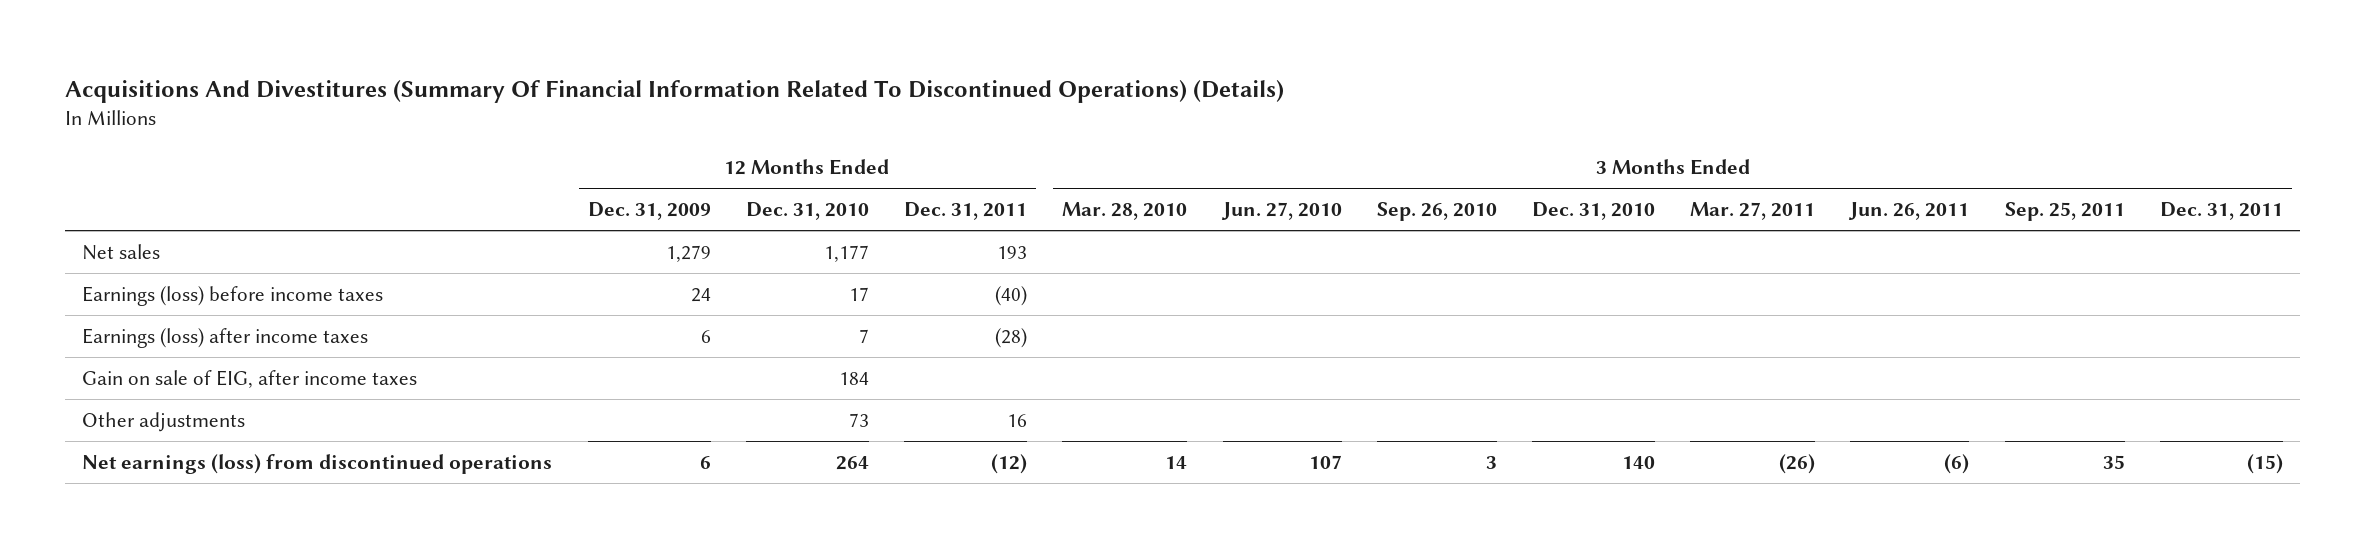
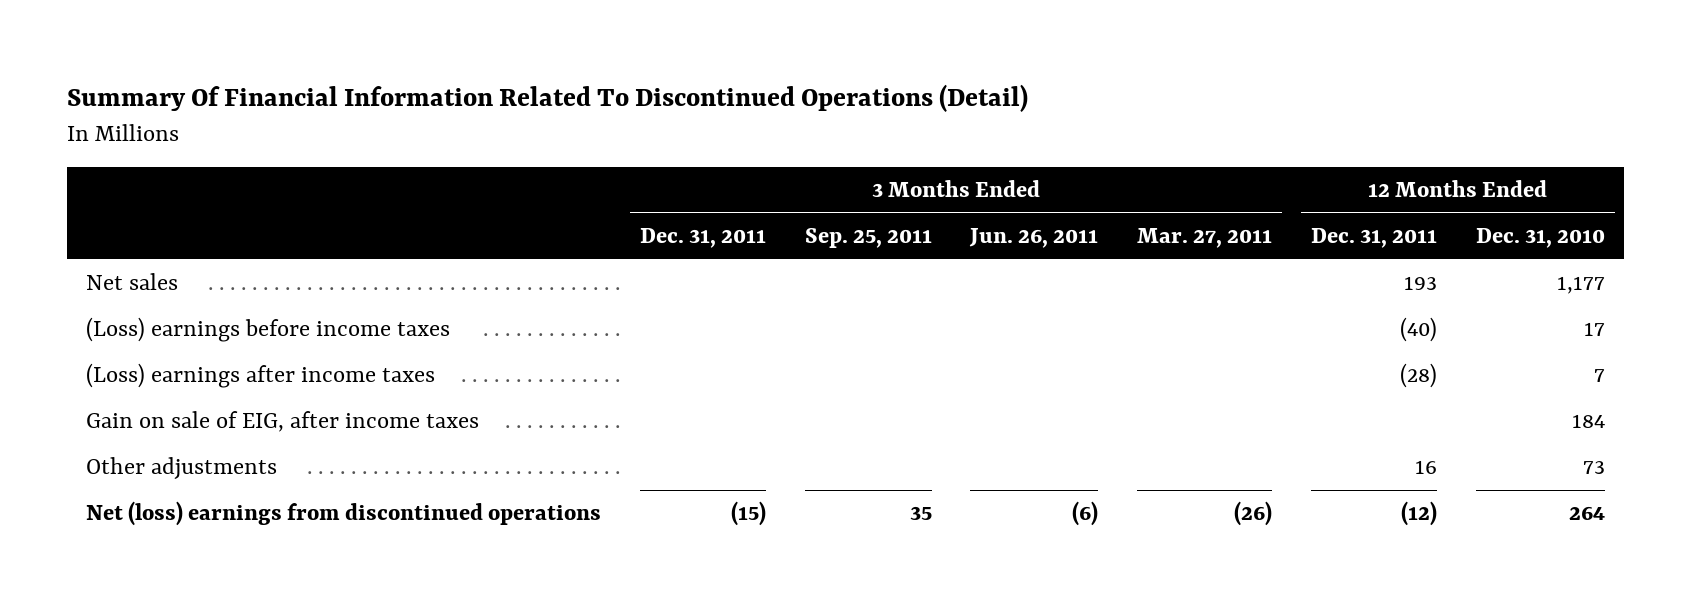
[64,80,1284,104] Acquisitions And Divestitures (Summary Of Financial Information Related To Discontinued Operations) (Details) -> [66,84,1028,113] Summary Of Financial Information Related To Discontinued Operations (Detail)
[587,202,711,221] Dec. 31, 2009 -> none
[1062,202,1188,221] Mar. 28, 2010 -> none
[1220,202,1342,221] Jun. 27, 2010 -> none
[1376,202,1497,222] Sep. 26, 2010 -> none
[1531,202,1655,221] Dec. 31, 2010 -> none
[82,285,384,306] Earnings (loss) before income taxes -> [85,317,450,343] (Loss) earnings before income taxes
[82,327,369,348] Earnings (loss) after income taxes -> [85,363,435,389] (Loss) earnings after income taxes
[82,453,553,474] Net earnings (loss) from discontinued operations -> [85,501,601,527] Net (loss) earnings from discontinued operations

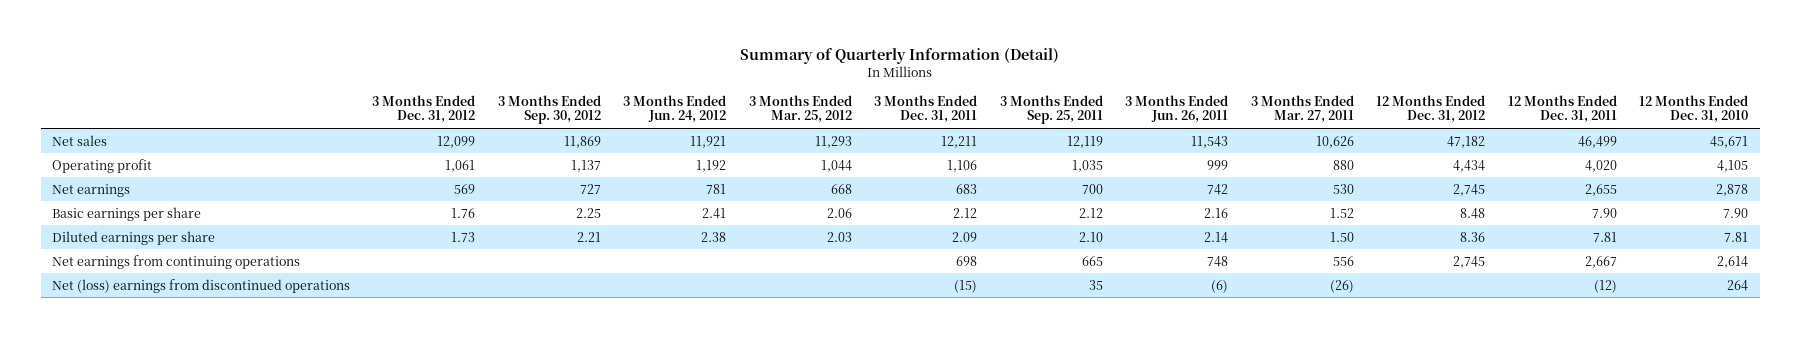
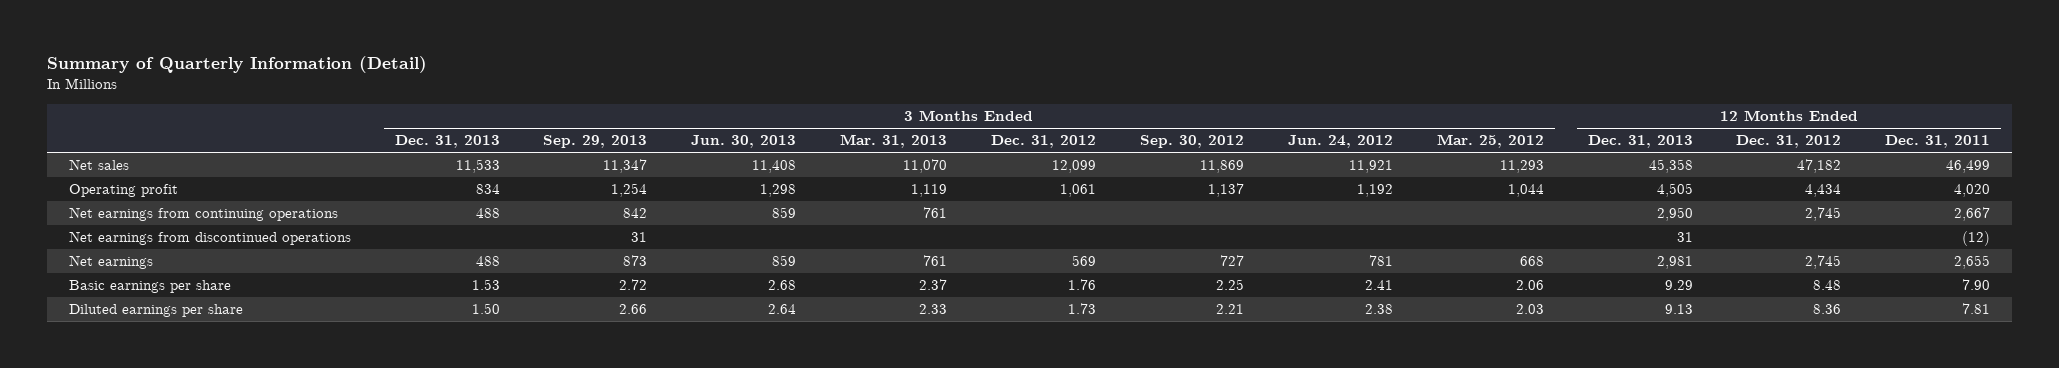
[874,94,978,124] 3 Months Ended Dec. 31, 2011 -> none
[999,94,1103,125] 3 Months Ended Sep. 25, 2011 -> none
[1125,94,1229,124] 3 Months Ended Jun. 26, 2011 -> none
[1250,94,1354,124] 3 Months Ended Mar. 27, 2011 -> none
[1639,94,1749,124] 12 Months Ended Dec. 31, 2010 -> none
none -> [394,135,500,149] Dec. 31, 2013
none -> [543,135,648,149] Sep. 29, 2013
none -> [691,135,797,149] Jun. 30, 2013
none -> [840,134,948,149] Mar. 31, 2013
none -> [1587,135,1693,149] Dec. 31, 2013
[51,254,300,269] Net earnings from continuing operations -> [68,207,338,222] Net earnings from continuing operations
none -> [68,231,351,246] Net earnings from discontinued operations
[51,278,350,293] Net (loss) earnings from discontinued operations -> none

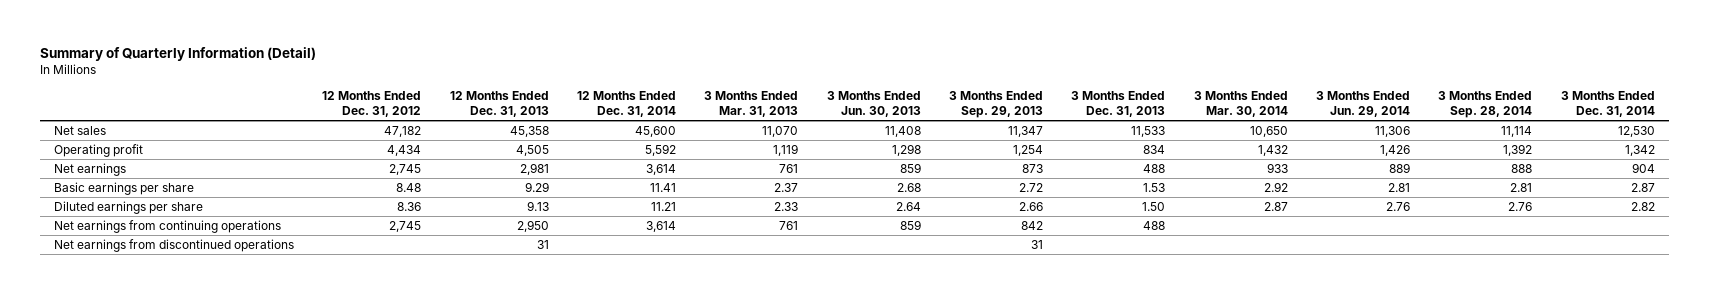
[991,135,1097,149] Dec. 31, 2012 -> none
[1139,135,1244,149] Sep. 30, 2012 -> none
[1287,135,1393,149] Jun. 24, 2012 -> none
[1436,134,1544,149] Mar. 25, 2012 -> none
[1885,135,1991,149] Dec. 31, 2011 -> none
none -> [576,90,676,117] 12 Months Ended Dec. 31, 2014
none -> [1193,90,1288,117] 3 Months Ended Mar. 30, 2014
none -> [1315,90,1410,117] 3 Months Ended Jun. 29, 2014
none -> [1438,90,1533,118] 3 Months Ended Sep. 28, 2014
none -> [1560,90,1655,117] 3 Months Ended Dec. 31, 2014
[68,207,338,222] Net earnings from continuing operations -> [53,220,281,234] Net earnings from continuing operations
[68,231,351,246] Net earnings from discontinued operations -> [53,239,294,253] Net earnings from discontinued operations

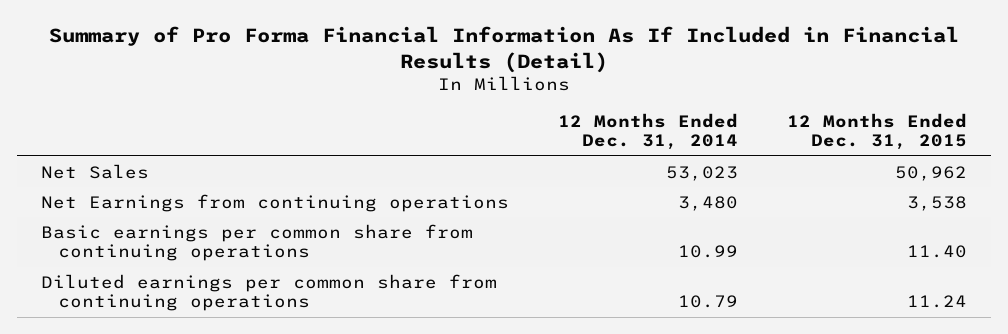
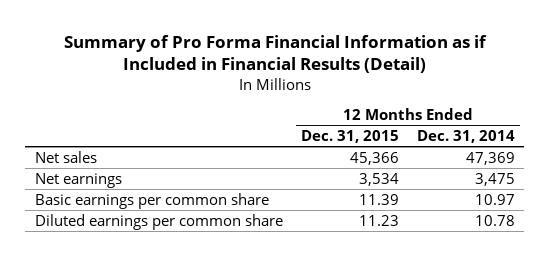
[48,26,959,73] Summary of Pro Forma Financial Information As If Included in Financial Results (Detail) -> [63,34,487,74] Summary of Pro Forma Financial Information as if Included in Financial Results (Detail)
[41,163,150,179] Net Sales -> [34,150,97,163] Net sales
[665,165,738,181] 53,023 -> [466,151,516,165] 47,369
[894,165,967,181] 50,962 -> [349,151,399,165] 45,366
[41,193,510,212] Net Earnings from continuing operations -> [34,172,122,188] Net earnings
[677,195,738,211] 3,480 -> [475,172,516,186] 3,475
[906,195,967,211] 3,538 -> [358,172,399,186] 3,534
[41,223,474,262] Basic earnings per common share from continuing operations -> [34,192,269,209] Basic earnings per common share
[677,245,738,259] 10.99 -> [475,193,516,205] 10.97
[906,245,967,259] 11.40 -> [358,193,399,205] 11.39
[41,273,498,312] Diluted earnings per common share from continuing operations -> [34,213,283,230] Diluted earnings per common share
[677,295,738,309] 10.79 -> [475,214,516,226] 10.78
[906,295,967,309] 11.24 -> [358,214,399,226] 11.23

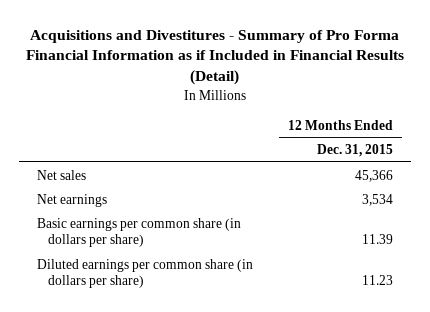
[63,34,487,74] Summary of Pro Forma Financial Information as if Included in Financial Results (Detail) -> [25,29,404,86] Acquisitions and Divestitures - Summary of Pro Forma Financial Information as if Included in Financial Results (Detail)
[417,129,516,143] Dec. 31, 2014 -> none
[34,192,269,209] Basic earnings per common share -> [36,217,241,248] Basic earnings per common share (in dollars per share)
[34,213,283,230] Diluted earnings per common share -> [36,258,253,289] Diluted earnings per common share (in dollars per share)

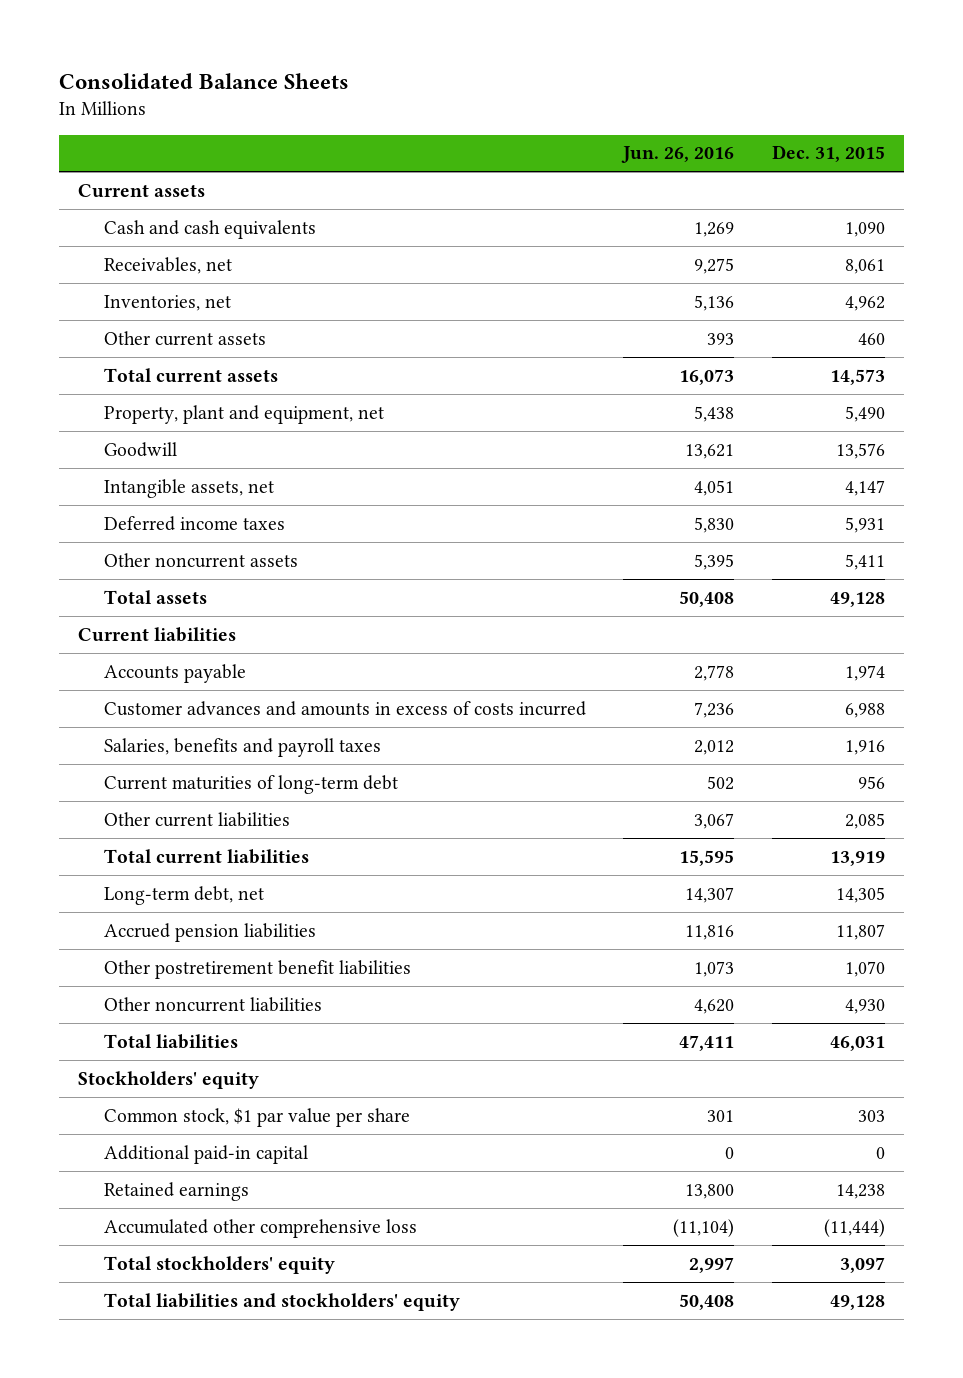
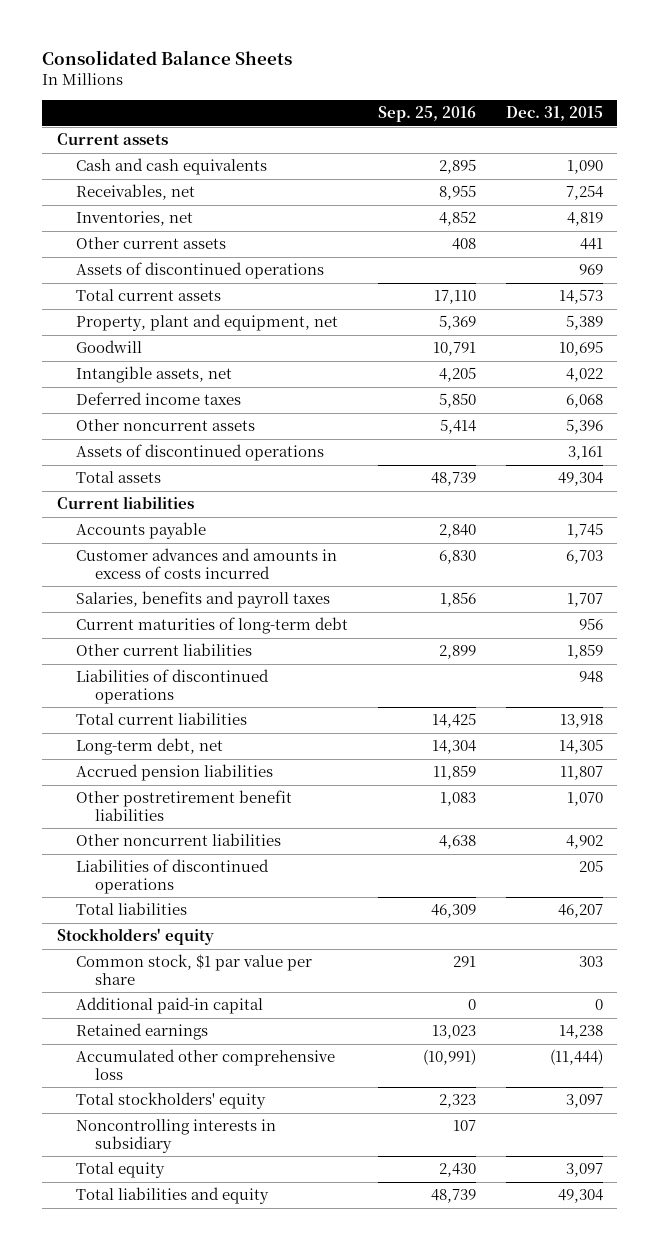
[621,146,735,164] Jun. 26, 2016 -> none
none -> [377,106,476,123] Sep. 25, 2016
[845,258,886,274] 8,061 -> [565,185,603,201] 7,254
[845,295,886,311] 4,962 -> [566,212,603,227] 4,819
[858,332,886,345] 460 -> [579,238,603,251] 441
none -> [75,262,324,280] Assets of discontinued operations
[845,405,886,422] 5,490 -> [565,315,603,331] 5,389
[836,442,886,459] 13,576 -> [558,341,603,357] 10,695
[845,479,886,496] 4,147 -> [565,368,603,383] 4,022
[845,516,886,533] 5,931 -> [565,394,603,409] 6,068
[845,553,886,570] 5,411 -> [565,419,603,435] 5,396
none -> [75,444,324,462] Assets of discontinued operations
[830,591,886,607] 49,128 -> [557,472,603,487] 49,304
[845,664,886,681] 1,974 -> [566,523,603,539] 1,745
[845,702,886,718] 6,988 -> [565,550,603,565] 6,703
[845,739,886,755] 1,916 -> [566,593,603,608] 1,707
[845,812,886,829] 2,085 -> [566,644,603,660] 1,859
none -> [75,669,269,704] Liabilities of discontinued operations
[830,850,886,866] 13,919 -> [559,714,603,729] 13,918
[845,998,886,1014] 4,930 -> [565,835,603,850] 4,902
none -> [75,859,269,894] Liabilities of discontinued operations
[830,1035,886,1051] 46,031 -> [557,904,603,919] 46,207
none -> [75,1119,276,1153] Noncontrolling interests in subsidiary
none -> [75,1162,165,1179] Total equity
[103,1292,460,1311] Total liabilities and stockholders' equity -> [75,1187,269,1205] Total liabilities and equity
[830,1294,886,1310] 49,128 -> [557,1189,603,1204] 49,304

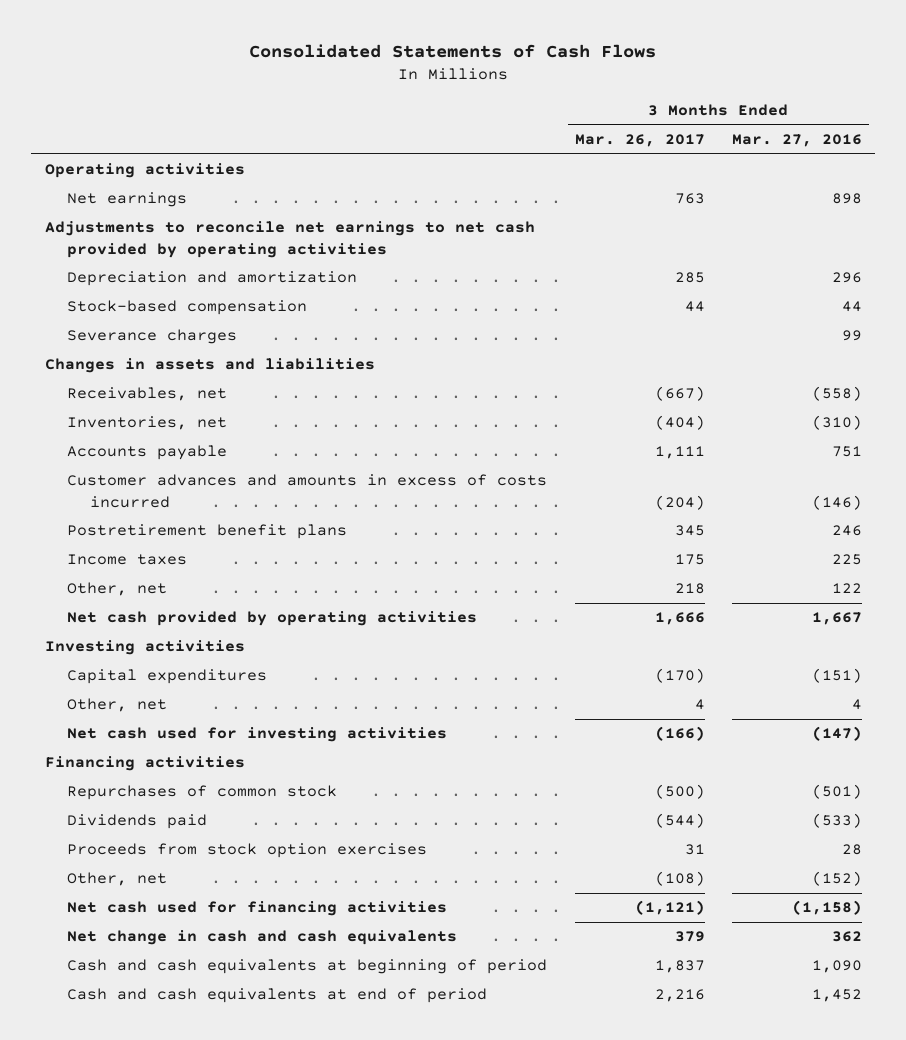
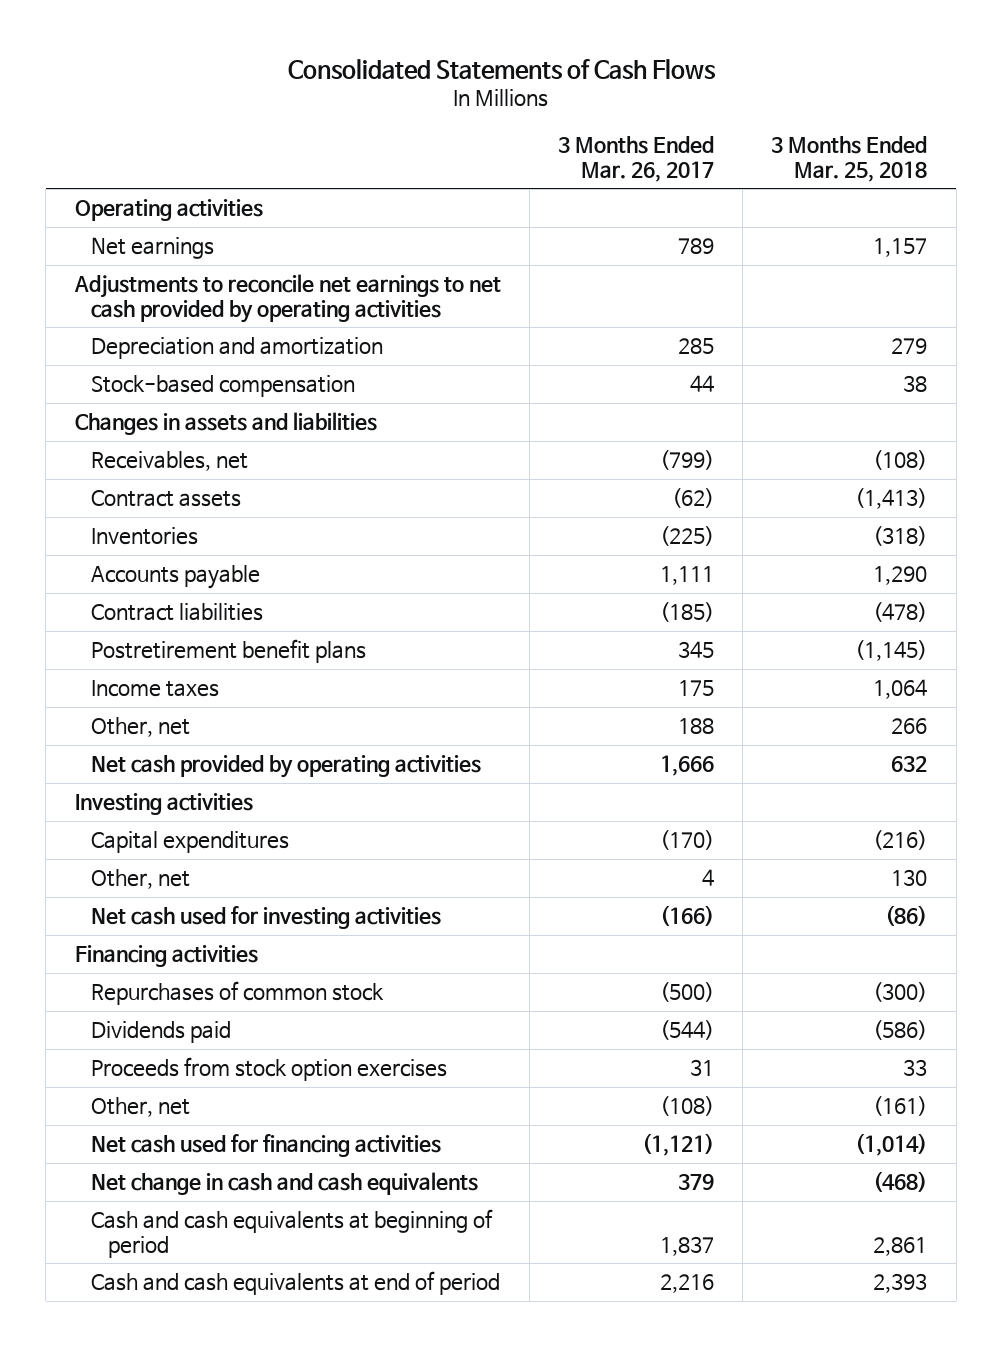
[731,133,862,147] Mar. 27, 2016 -> none
none -> [771,136,928,182] 3 Months Ended Mar. 25, 2018
[674,193,705,205] 763 -> [678,238,715,255] 789
[67,329,238,345] Severance charges -> none
[654,386,705,402] (667) -> [660,450,715,471] (799)
none -> [91,490,242,508] Contract assets
[67,416,228,431] Inventories, net -> [91,527,199,546] Inventories
[654,415,705,431] (404) -> [660,526,715,547] (225)
[67,474,548,508] Customer advances and amounts in excess of costs incurred -> none
none -> [91,603,264,622] Contract liabilities
[674,583,705,595] 218 -> [678,718,715,735] 188

